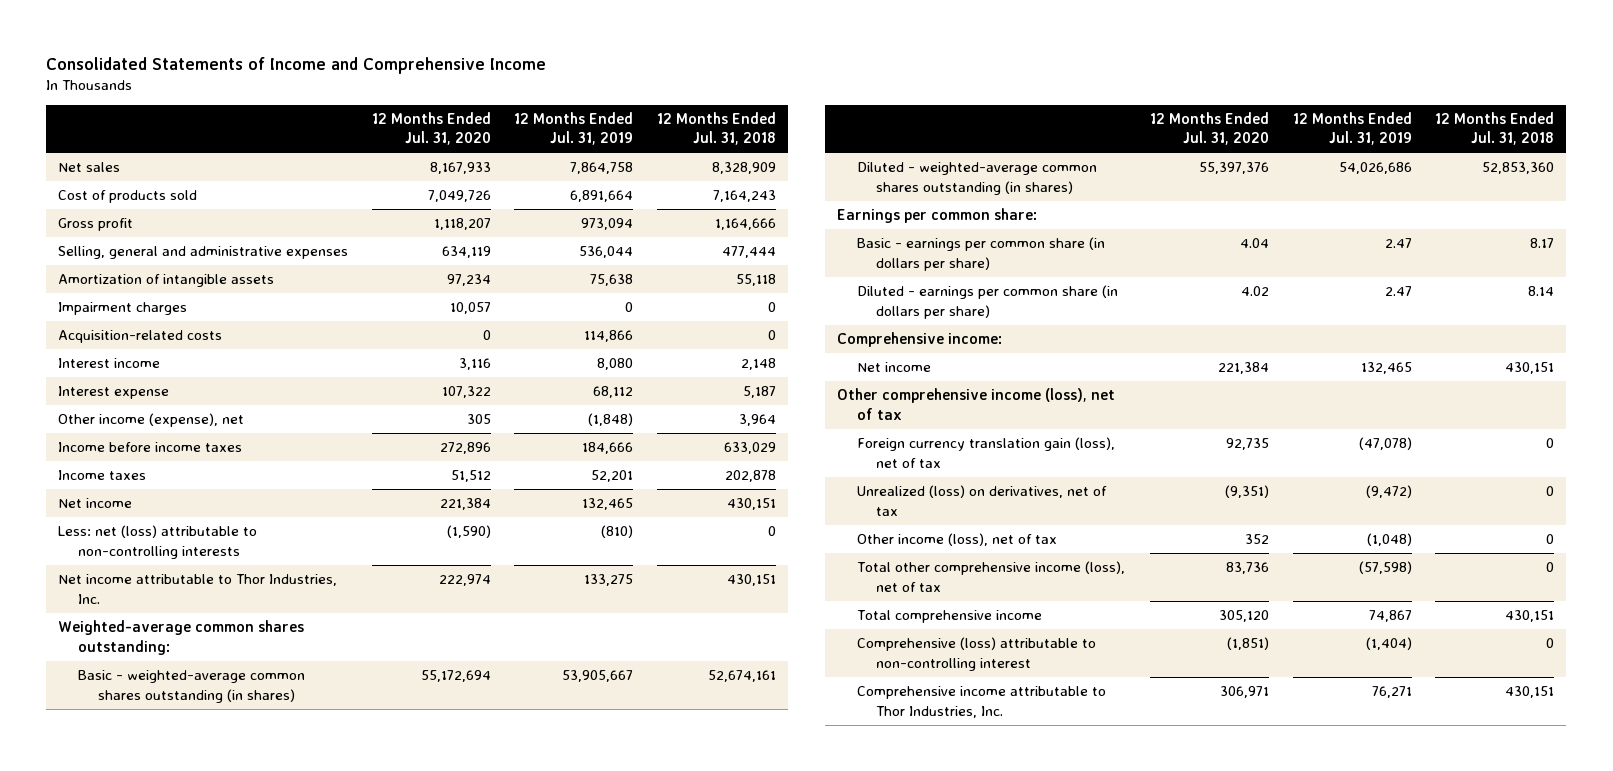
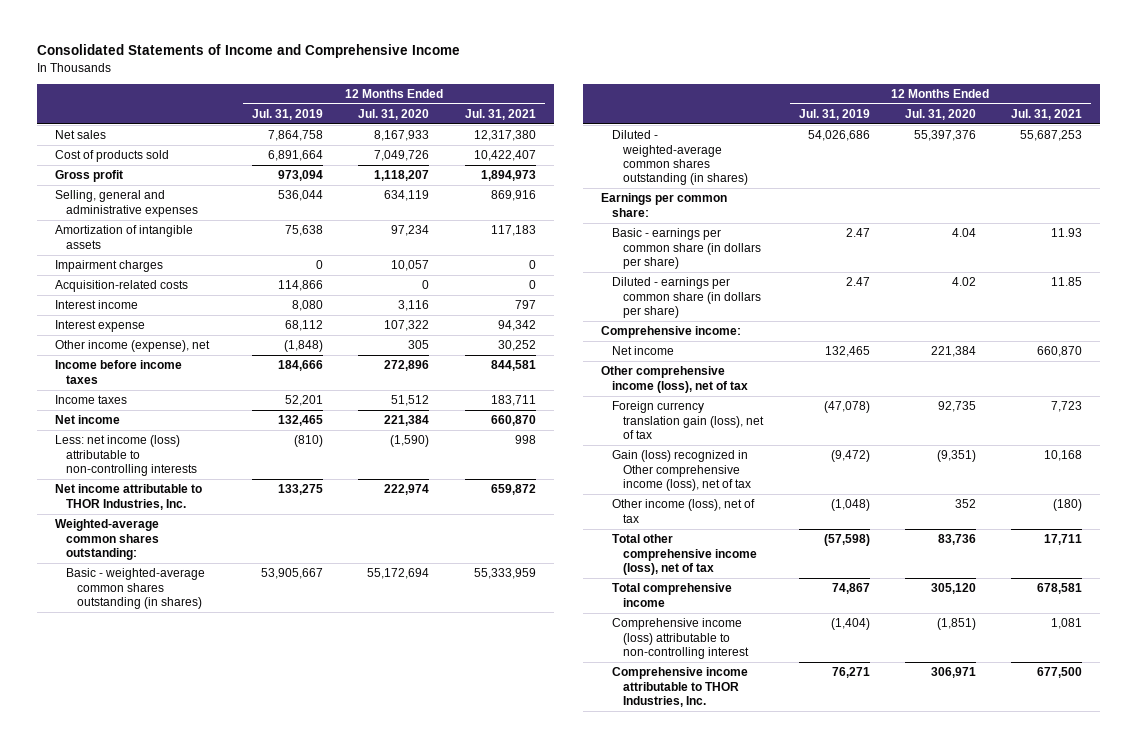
[656,112,776,146] 12 Months Ended Jul. 31, 2018 -> none
none -> [464,108,536,120] Jul. 31, 2021
[58,525,258,559] Less: net (loss) attributable to non-controlling interests -> [54,435,197,477] Less: net income (loss) attributable to non-controlling interests
[58,574,338,604] Net income attributable to Thor Industries, Inc. -> [54,484,202,510] Net income attributable to THOR Industries, Inc.
[856,485,1107,516] Unrealized (loss) on derivatives, net of tax -> [612,450,752,492] Gain (loss) recognized in Other comprehensive income (loss), net of tax
[856,637,1096,671] Comprehensive (loss) attributable to non-controlling interest -> [612,618,750,660] Comprehensive income (loss) attributable to non-controlling interest
[856,686,1106,718] Comprehensive income attributable to Thor Industries, Inc. -> [612,667,749,708] Comprehensive income attributable to THOR Industries, Inc.

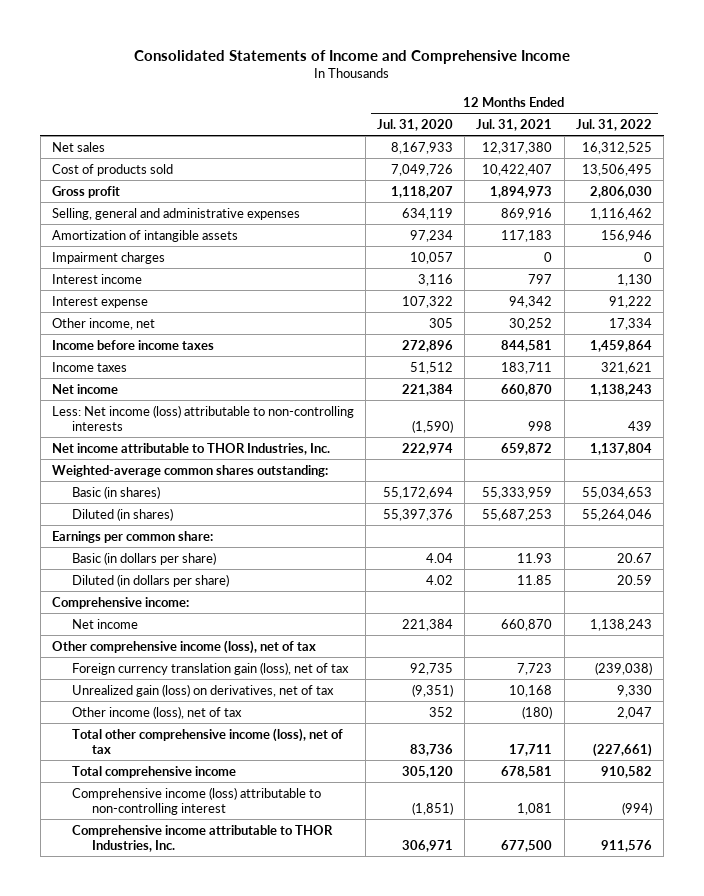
[252,108,324,120] Jul. 31, 2019 -> none
none -> [575,119,652,132] Jul. 31, 2022
[54,280,188,293] Acquisition-related costs -> none
[54,340,210,353] Other income (expense), net -> [51,317,155,330] Other income, net
[54,435,197,477] Less: net income (loss) attributable to non-controlling interests -> [51,404,354,432] Less: Net income (loss) attributable to non-controlling interests
[65,568,205,610] Basic - weighted-average common shares outstanding (in shares) -> [71,485,160,499] Basic (in shares)
[612,130,749,186] Diluted - weighted-average common shares outstanding (in shares) -> [71,507,173,521] Diluted (in shares)
[612,228,762,270] Basic - earnings per common share (in dollars per share) -> [71,551,216,565] Basic (in dollars per share)
[612,277,762,319] Diluted - earnings per common share (in dollars per share) -> [71,573,229,587] Diluted (in dollars per share)
[612,450,752,492] Gain (loss) recognized in Other comprehensive income (loss), net of tax -> [71,683,334,697] Unrealized gain (loss) on derivatives, net of tax

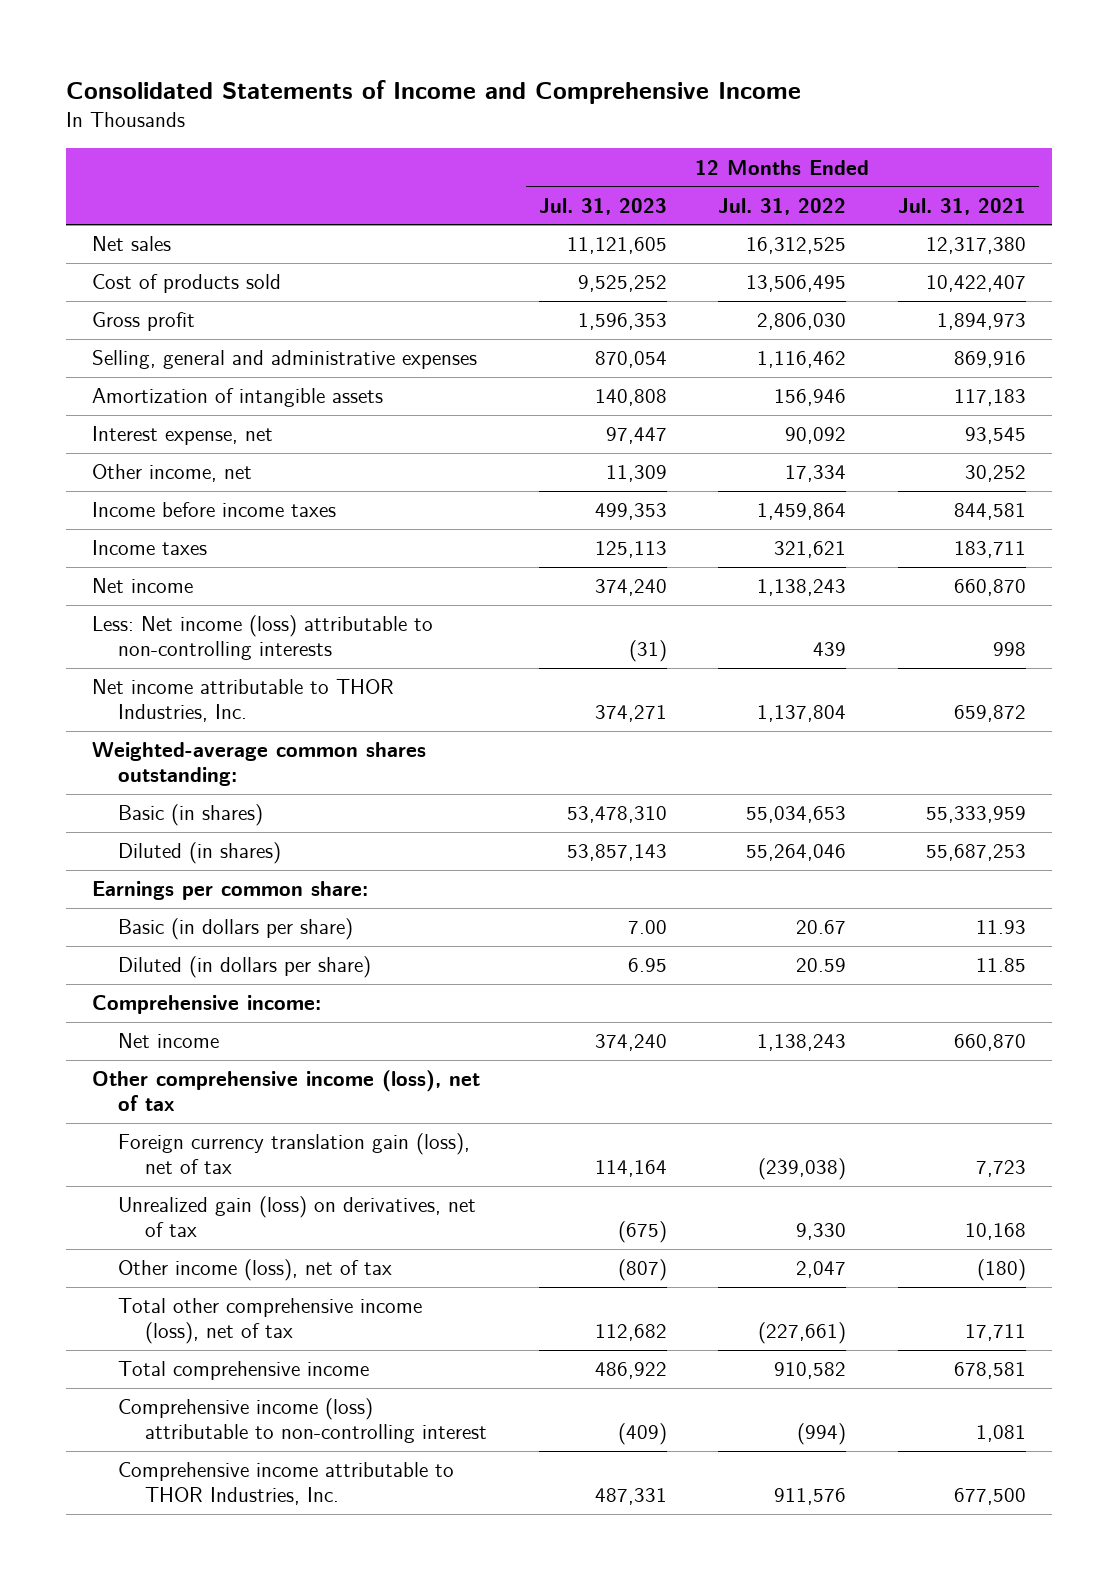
[377,119,454,132] Jul. 31, 2020 -> none
none -> [538,197,667,215] Jul. 31, 2023
[51,251,165,264] Impairment charges -> none
[51,273,142,284] Interest income -> none
[51,295,148,308] Interest expense -> [91,426,273,446] Interest expense, net
[509,295,553,308] 94,342 -> [964,427,1026,445] 93,545
[608,295,652,308] 91,222 -> [785,427,847,445] 90,092

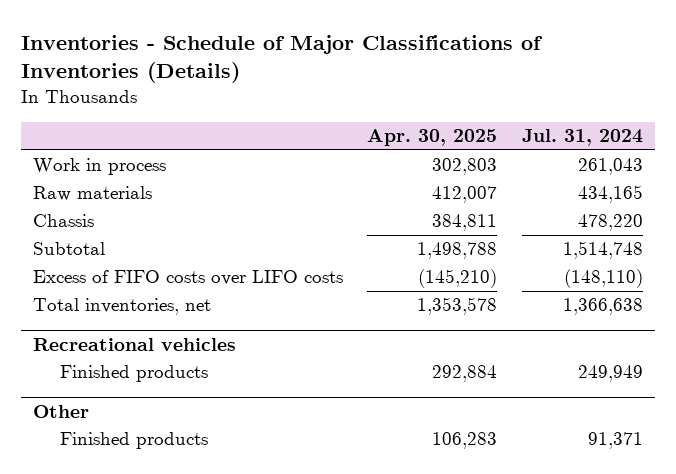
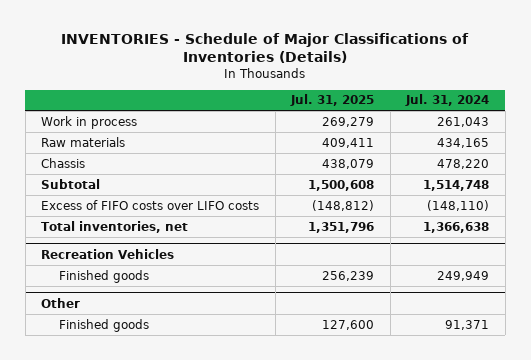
[20,34,543,84] Inventories - Schedule of Major Classifications of Inventories (Details) -> [61,32,470,63] INVENTORIES - Schedule of Major Classifications of Inventories (Details)
[367,129,498,147] Apr. 30, 2025 -> none
none -> [290,94,375,107] Jul. 31, 2025
[33,337,237,351] Recreational vehicles -> [41,248,175,259] Recreation Vehicles
[59,365,208,383] Finished products -> [58,269,149,283] Finished goods
[59,432,208,450] Finished products -> [58,318,149,332] Finished goods

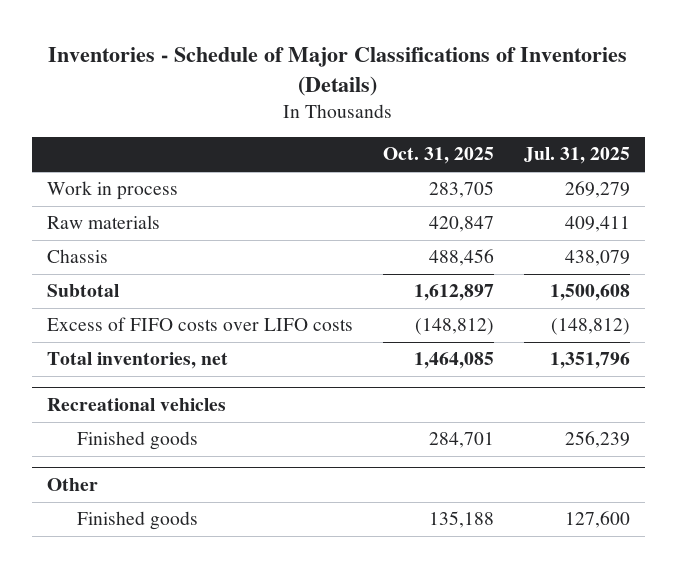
[61,32,470,63] INVENTORIES - Schedule of Major Classifications of Inventories (Details) -> [48,46,628,96] Inventories - Schedule of Major Classifications of Inventories (Details)
[405,94,490,107] Jul. 31, 2024 -> none
none -> [382,147,494,165] Oct. 31, 2025
[41,248,175,259] Recreation Vehicles -> [46,397,226,411] Recreational vehicles

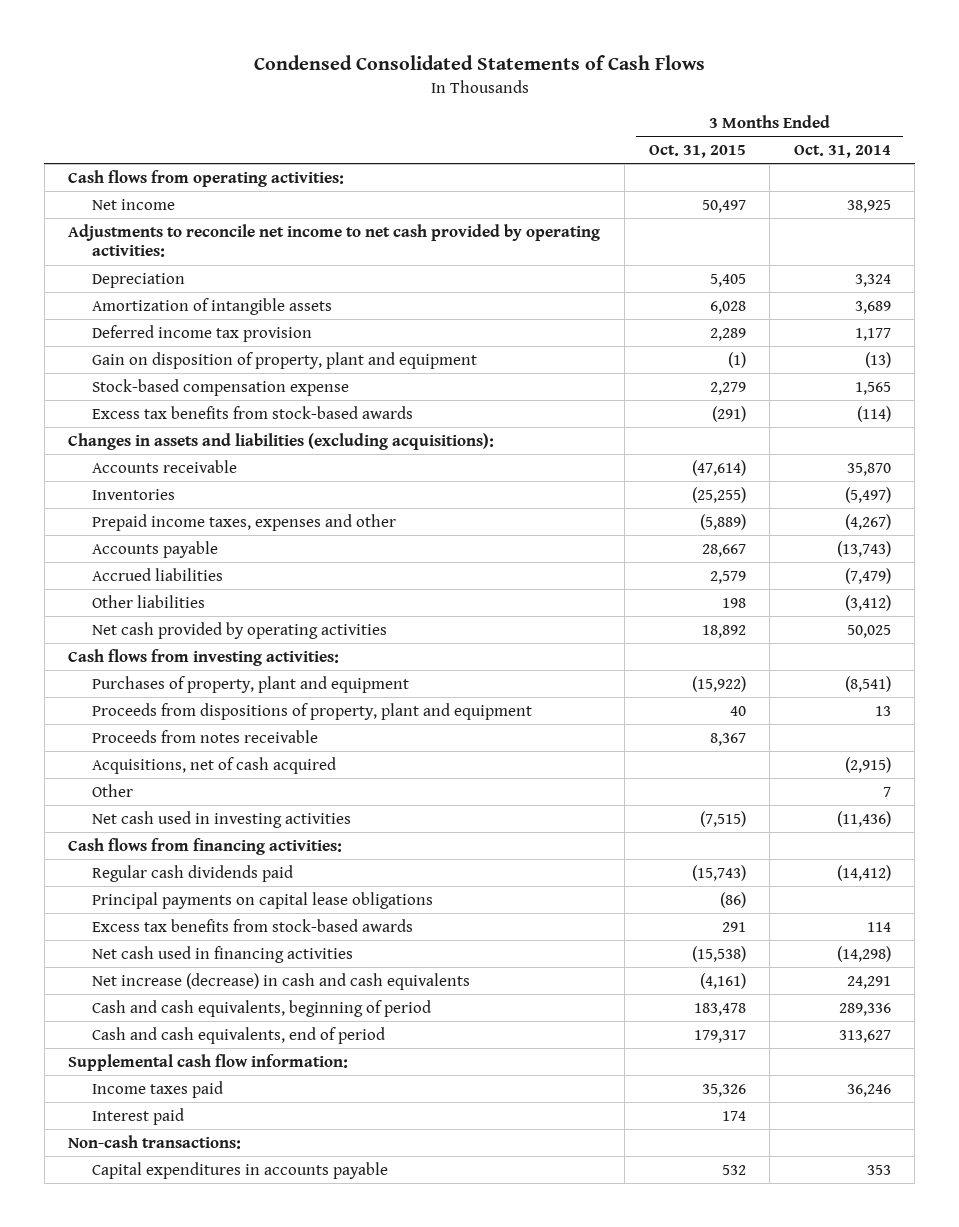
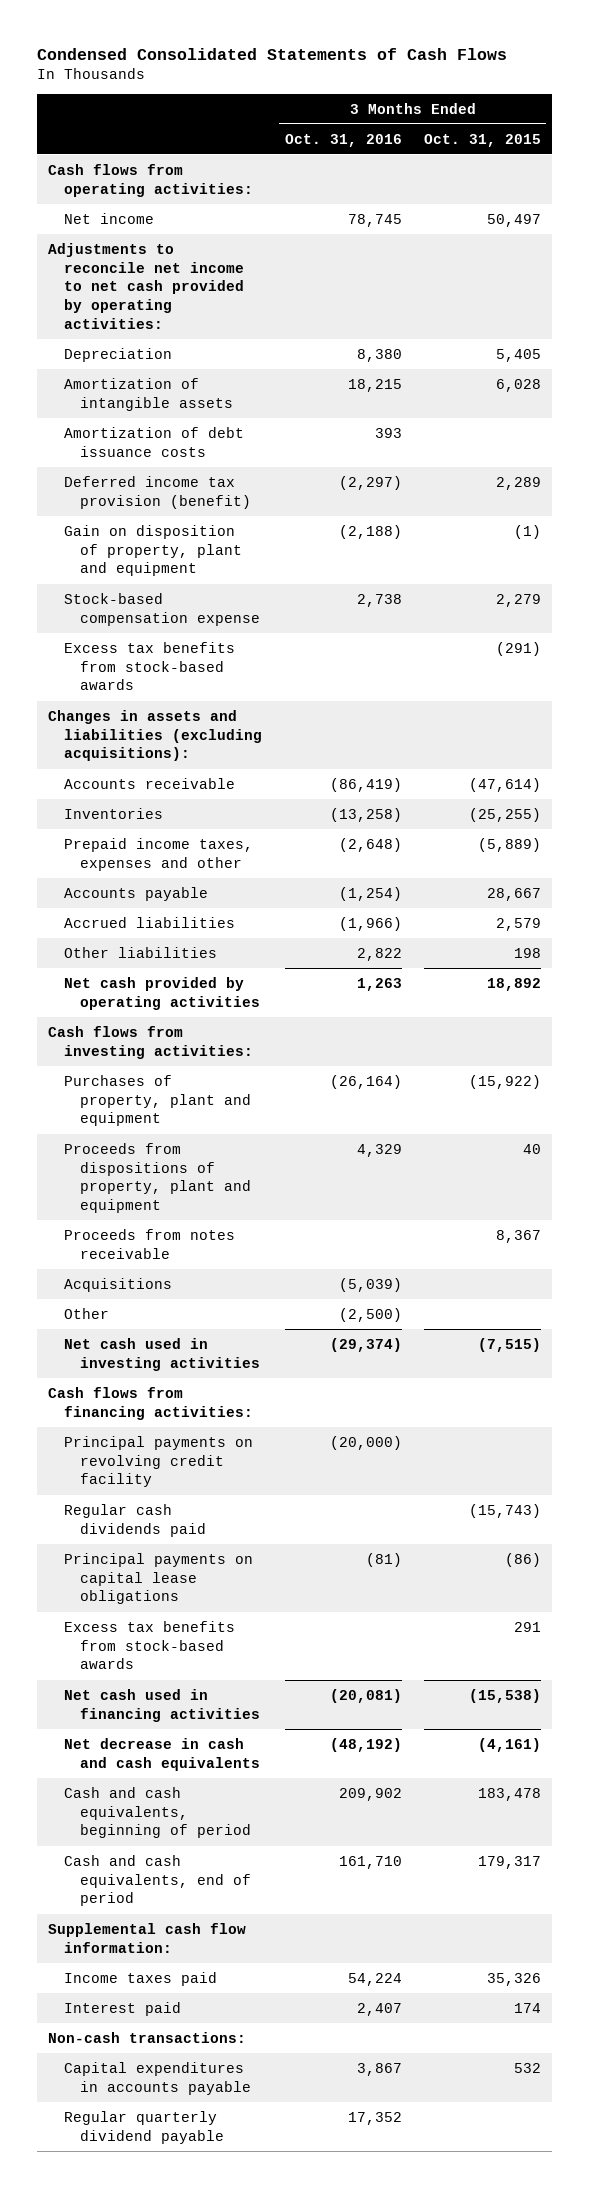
[793,145,891,159] Oct. 31, 2014 -> none
none -> [284,133,402,147] Oct. 31, 2016
none -> [64,426,245,457] Amortization of debt issuance costs
[91,324,312,342] Deferred income tax provision -> [64,475,252,509] Deferred income tax provision (benefit)
[91,756,336,774] Acquisitions, net of cash acquired -> [64,1277,173,1292] Acquisitions
none -> [64,1435,254,1488] Principal payments on revolving credit facility
[91,972,470,990] Net increase (decrease) in cash and cash equivalents -> [64,1737,261,1771] Net decrease in cash and cash equivalents
none -> [64,2110,225,2144] Regular quarterly dividend payable

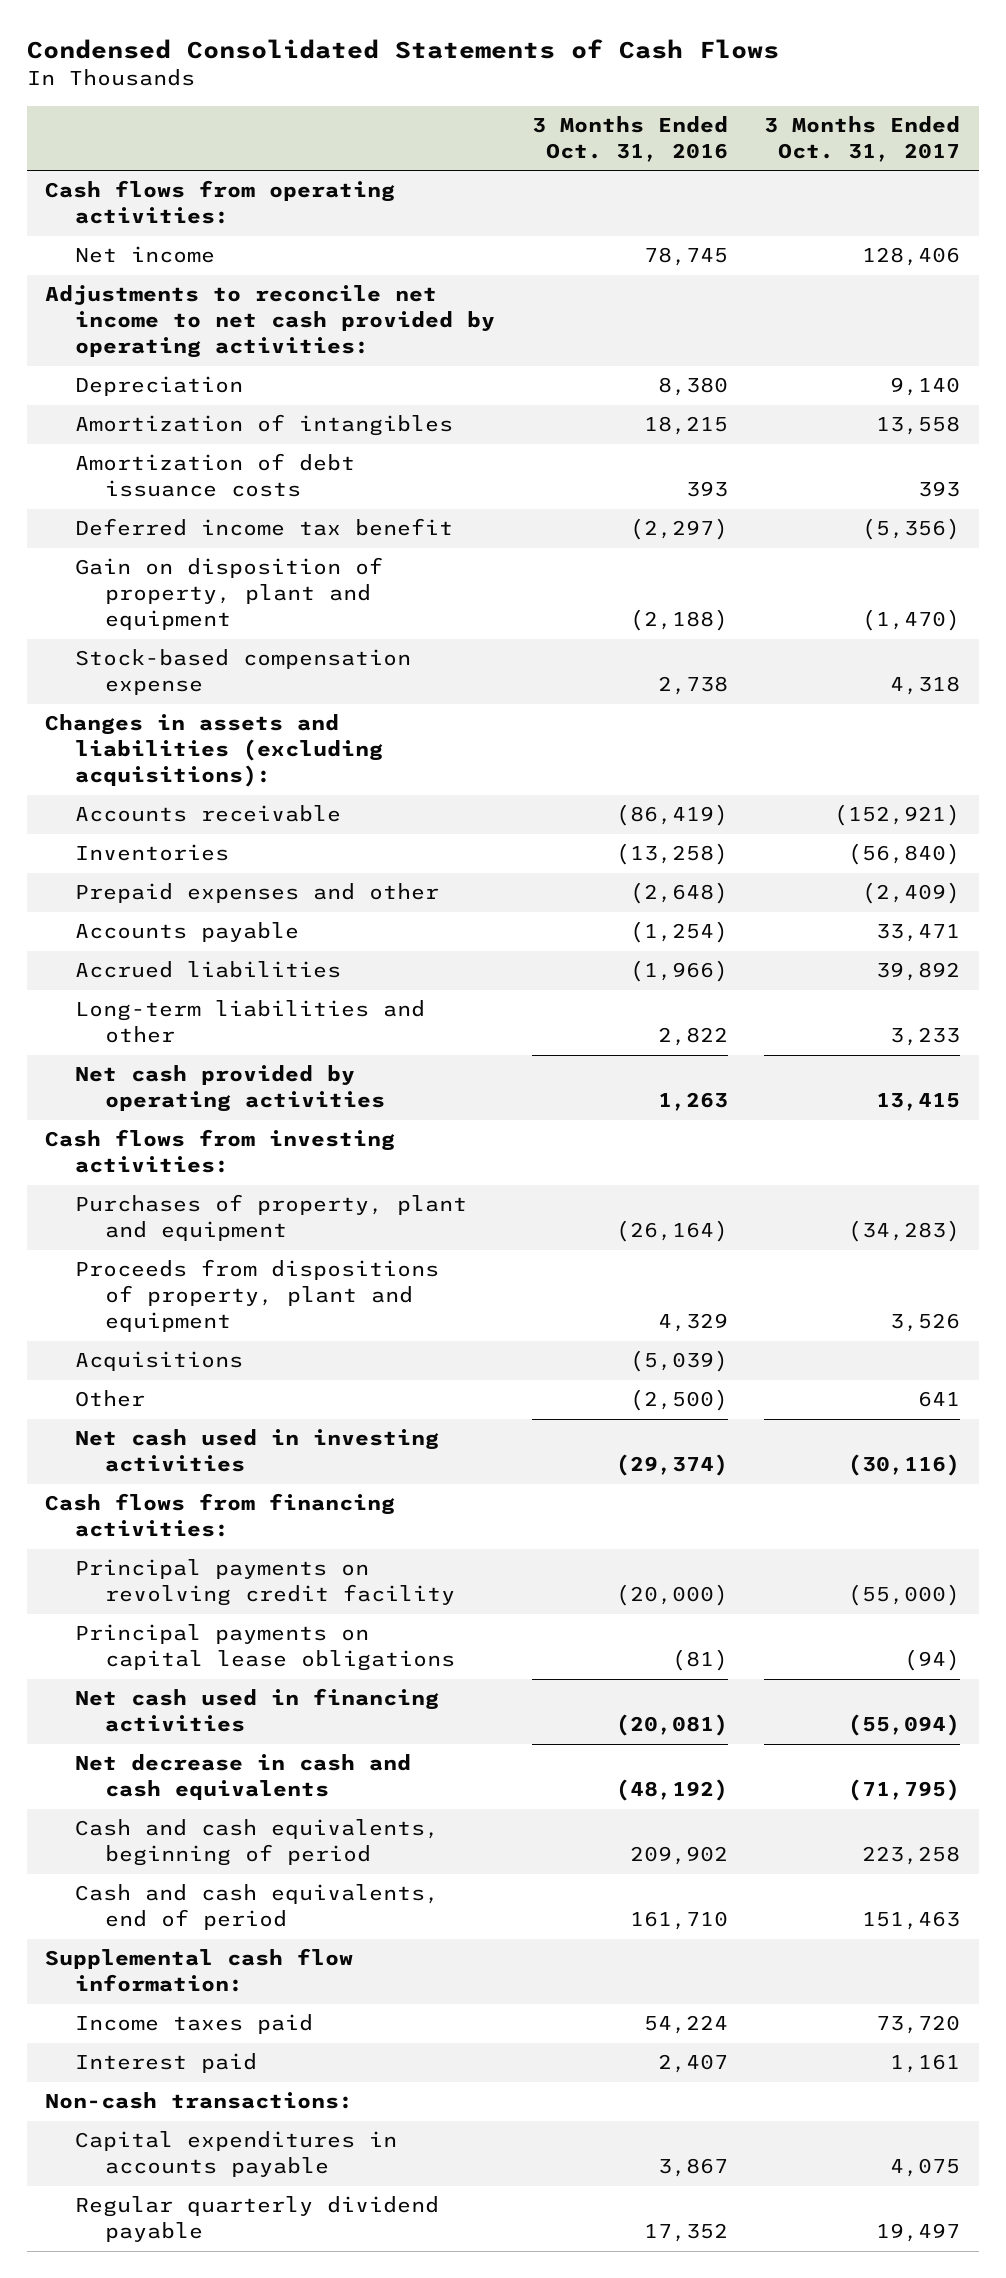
[423,133,541,147] Oct. 31, 2015 -> none
none -> [764,116,961,162] 3 Months Ended Oct. 31, 2017
[64,377,234,411] Amortization of intangible assets -> [75,414,454,437] Amortization of intangibles
[64,475,252,509] Deferred income tax provision (benefit) -> [75,518,454,537] Deferred income tax benefit
[64,641,236,691] Excess tax benefits from stock-based awards -> none
[64,837,254,871] Prepaid income taxes, expenses and other -> [75,883,440,904] Prepaid expenses and other
[64,946,218,958] Other liabilities -> [75,1000,426,1044] Long-term liabilities and other
[64,1228,236,1259] Proceeds from notes receivable -> none
[64,1503,207,1537] Regular cash dividends paid -> none
[64,1620,236,1670] Excess tax benefits from stock-based awards -> none

